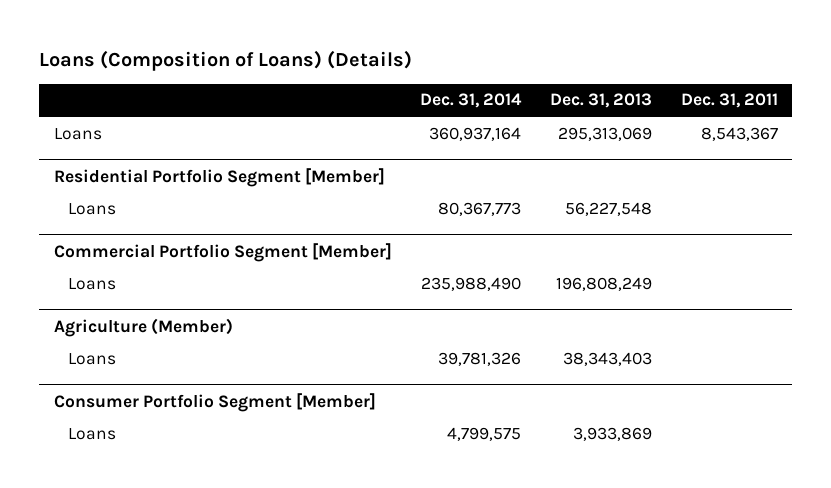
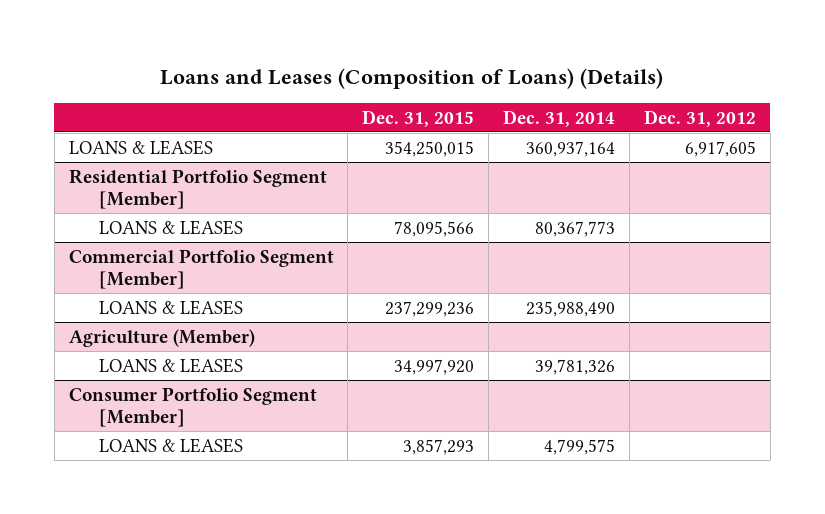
[39,50,413,72] Loans (Composition of Loans) (Details) -> [160,67,664,89] Loans and Leases (Composition of Loans) (Details)
[549,93,652,109] Dec. 31, 2013 -> none
[680,93,778,109] Dec. 31, 2011 -> none
none -> [362,109,475,127] Dec. 31, 2015
none -> [643,109,756,127] Dec. 31, 2012
[53,127,102,140] Loans -> [68,139,213,155] LOANS & LEASES
[68,202,117,215] Loans -> [99,219,244,235] LOANS & LEASES
[68,277,117,290] Loans -> [99,299,244,315] LOANS & LEASES
[68,352,117,365] Loans -> [99,357,244,373] LOANS & LEASES
[68,427,117,440] Loans -> [99,437,244,453] LOANS & LEASES

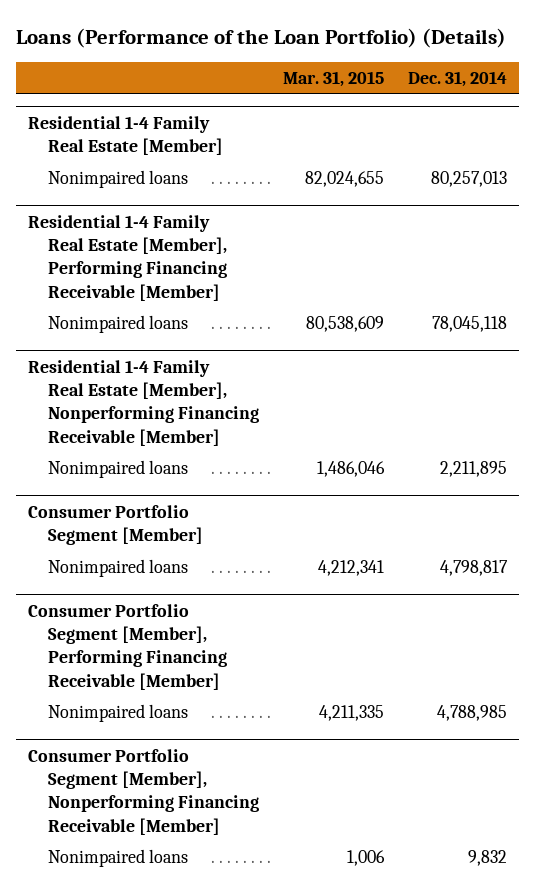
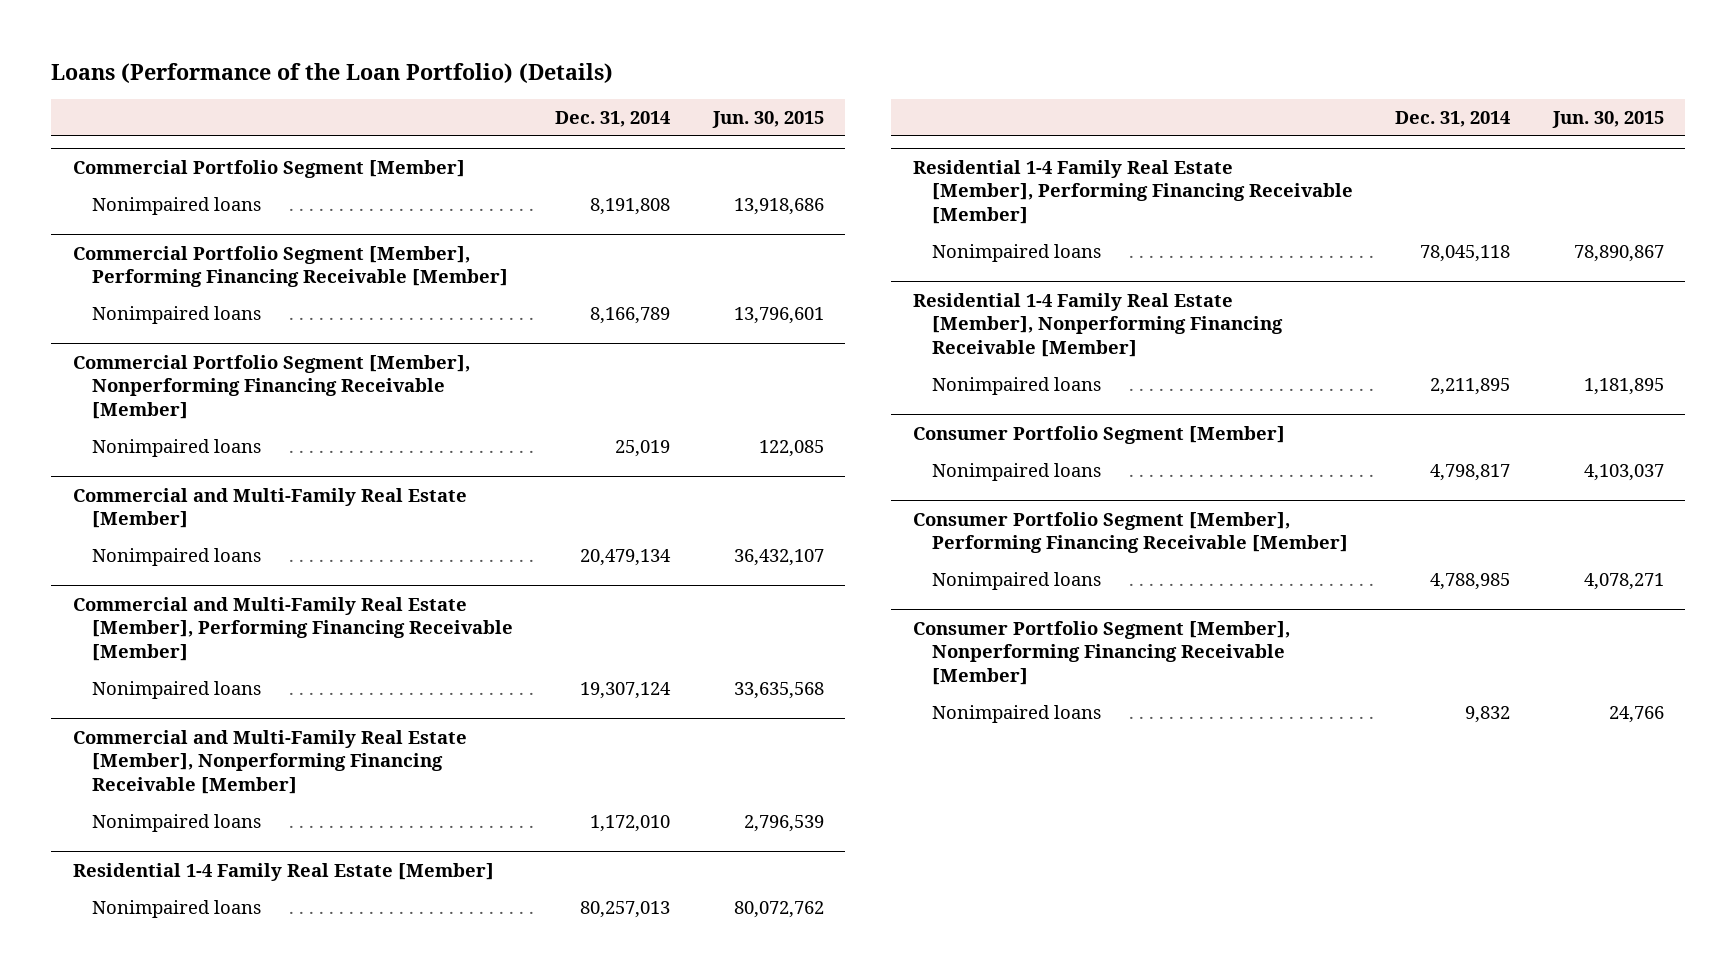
[282,70,384,87] Mar. 31, 2015 -> none
none -> [711,110,824,128] Jun. 30, 2015
none -> [72,159,465,178] Commercial Portfolio Segment [Member]
none -> [91,197,261,216] Nonimpaired loans
none -> [72,245,508,288] Commercial Portfolio Segment [Member], Performing Financing Receivable [Member]
none -> [91,306,261,325] Nonimpaired loans
none -> [72,354,470,419] Commercial Portfolio Segment [Member], Nonperforming Financing Receivable [Member]
none -> [91,439,261,458] Nonimpaired loans
none -> [72,487,467,529] Commercial and Multi-Family Real Estate [Member]
none -> [91,548,261,567] Nonimpaired loans
none -> [72,596,513,661] Commercial and Multi-Family Real Estate [Member], Performing Financing Receivable [Member]
none -> [91,681,261,700] Nonimpaired loans
none -> [72,729,467,794] Commercial and Multi-Family Real Estate [Member], Nonperforming Financing Receivable [Member]
none -> [91,814,261,833] Nonimpaired loans

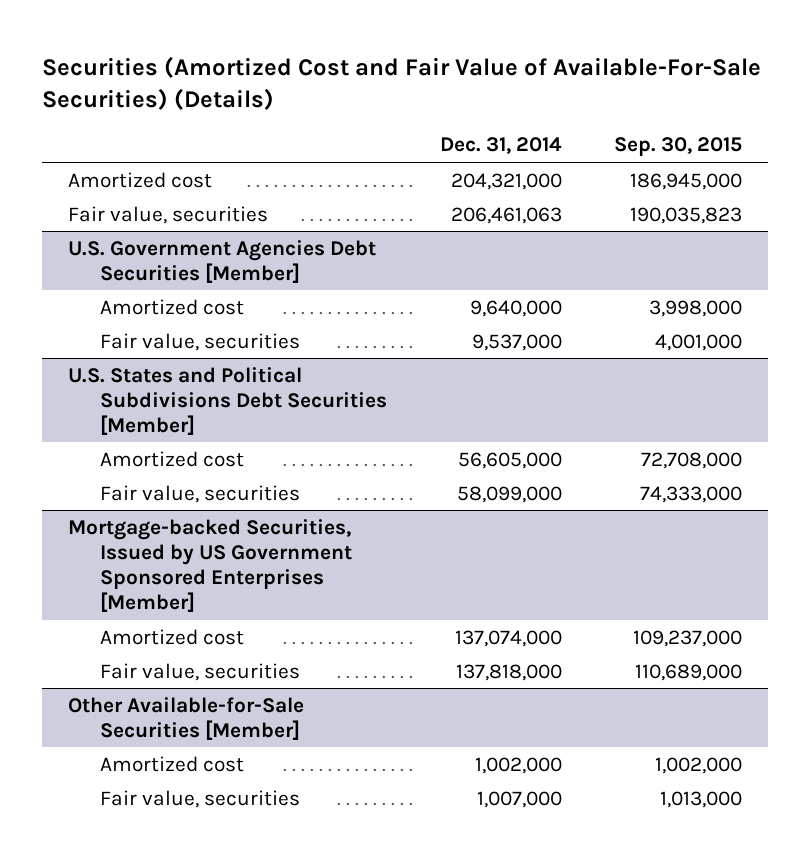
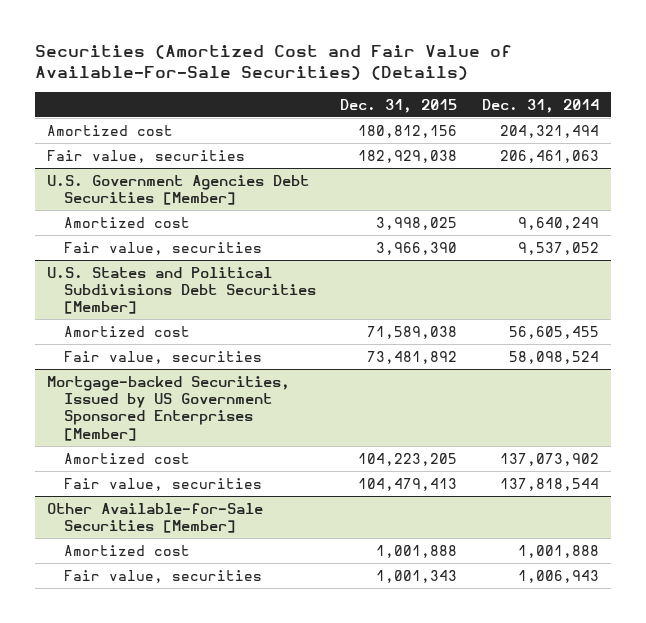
[614,137,743,157] Sep. 30, 2015 -> none
none -> [340,98,458,113] Dec. 31, 2015
[450,172,562,190] 204,321,000 -> [499,124,599,138] 204,321,494
[469,299,562,317] 9,640,000 -> [517,216,599,230] 9,640,249
[471,333,562,351] 9,537,000 -> [517,241,599,255] 9,537,052
[457,451,562,469] 56,605,000 -> [508,325,599,339] 56,605,455
[456,485,562,503] 58,099,000 -> [508,350,599,364] 58,098,524
[454,629,562,647] 137,074,000 -> [499,452,599,466] 137,073,902
[455,663,562,681] 137,818,000 -> [499,477,599,491] 137,818,544
[474,756,562,774] 1,002,000 -> [517,544,599,558] 1,001,888
[476,790,562,808] 1,007,000 -> [517,569,599,583] 1,006,943

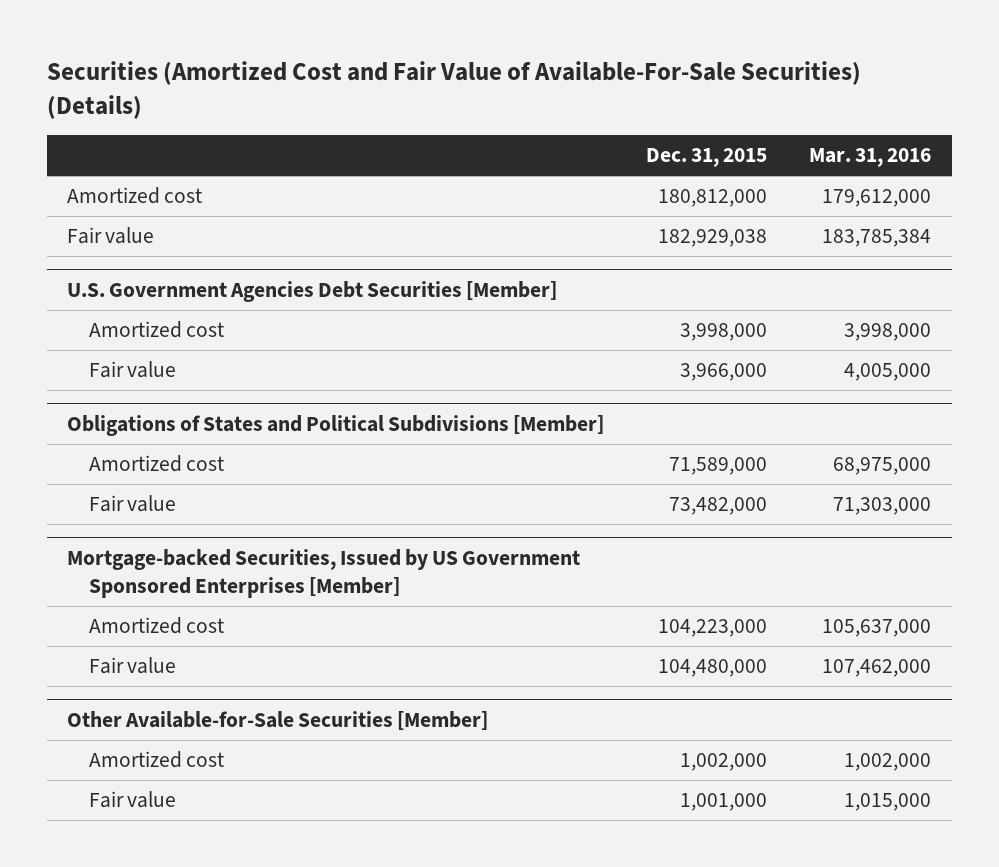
[481,98,599,113] Dec. 31, 2014 -> none
none -> [809,148,932,168] Mar. 31, 2016
[358,124,458,138] 180,812,156 -> [658,189,768,208] 180,812,000
[46,149,245,163] Fair value, securities -> [67,227,155,245] Fair value
[376,216,458,230] 3,998,025 -> [680,323,768,342] 3,998,000
[64,241,263,255] Fair value, securities -> [89,361,177,379] Fair value
[376,241,458,255] 3,966,390 -> [680,363,768,382] 3,966,000
[46,266,317,315] U.S. States and Political Subdivisions Debt Securities [Member] -> [67,414,605,436] Obligations of States and Political Subdivisions [Member]
[367,325,458,339] 71,589,038 -> [669,457,768,476] 71,589,000
[64,350,263,364] Fair value, securities -> [89,495,177,513] Fair value
[367,350,458,364] 73,481,892 -> [669,497,768,516] 73,482,000
[358,452,458,466] 104,223,205 -> [658,619,768,638] 104,223,000
[64,477,263,491] Fair value, securities -> [89,657,177,675] Fair value
[358,477,458,491] 104,479,413 -> [658,659,768,678] 104,480,000
[376,544,458,558] 1,001,888 -> [680,753,768,772] 1,002,000
[64,569,263,583] Fair value, securities -> [89,791,177,809] Fair value
[376,569,458,583] 1,001,343 -> [680,793,768,812] 1,001,000

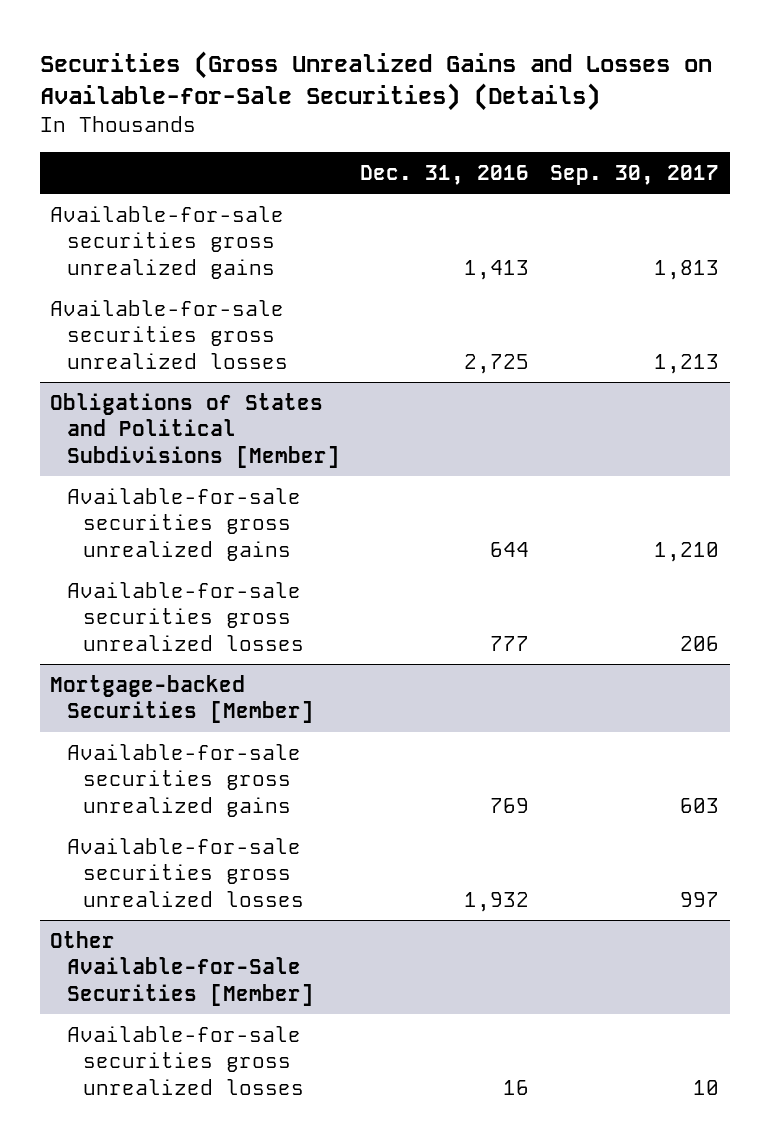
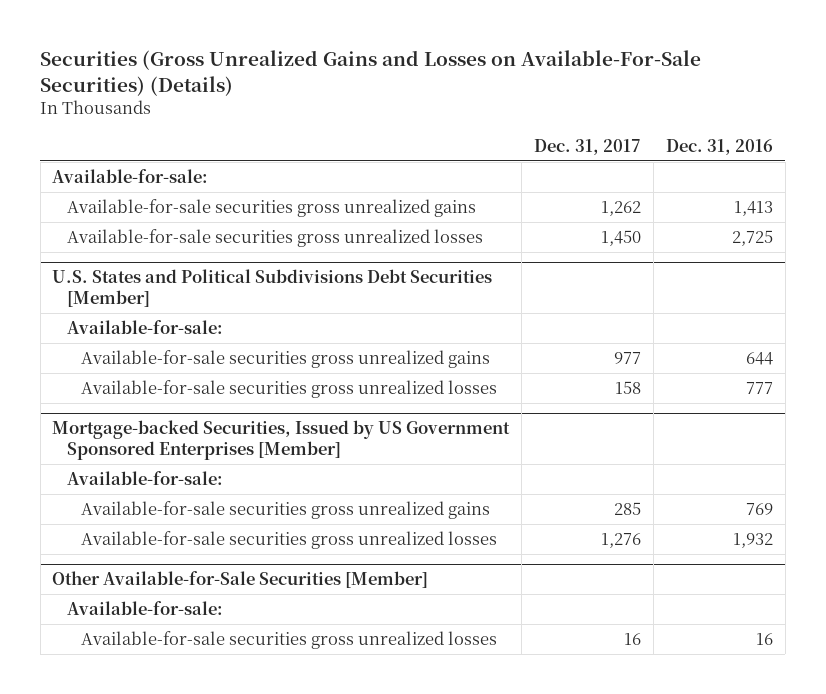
[39,50,712,111] Securities (Gross Unrealized Gains and Losses on Available-for-Sale Securities) (Details) -> [40,49,702,96] Securities (Gross Unrealized Gains and Losses on Available-For-Sale Securities) (Details)
[550,164,720,185] Sep. 30, 2017 -> none
none -> [534,138,642,155] Dec. 31, 2017
none -> [52,168,209,183] Available-for-sale:
[50,392,340,469] Obligations of States and Political Subdivisions [Member] -> [52,269,493,308] U.S. States and Political Subdivisions Debt Securities [Member]
none -> [66,319,223,334] Available-for-sale:
[50,674,314,724] Mortgage-backed Securities [Member] -> [52,420,511,461] Mortgage-backed Securities, Issued by US Government Sponsored Enterprises [Member]
none -> [66,470,223,485] Available-for-sale:
none -> [66,600,223,615] Available-for-sale:

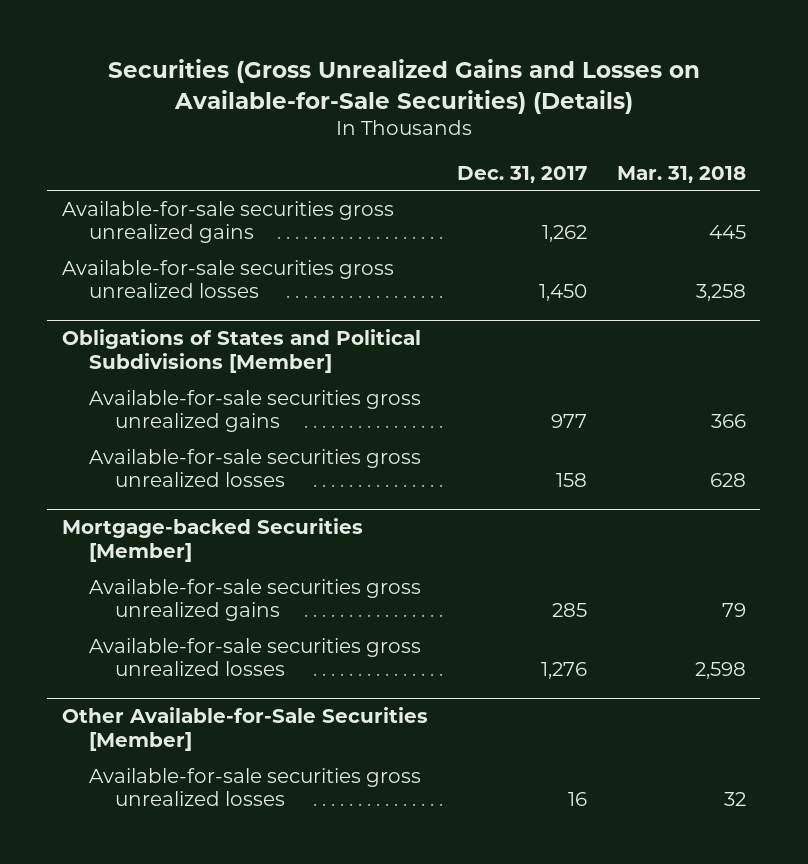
[40,49,702,96] Securities (Gross Unrealized Gains and Losses on Available-For-Sale Securities) (Details) -> [107,58,700,114] Securities (Gross Unrealized Gains and Losses on Available-for-Sale Securities) (Details)
[666,138,774,155] Dec. 31, 2016 -> none
none -> [616,165,746,183] Mar. 31, 2018
[52,168,209,183] Available-for-sale: -> none
[66,319,223,334] Available-for-sale: -> none
[52,269,493,308] U.S. States and Political Subdivisions Debt Securities [Member] -> [61,329,421,374] Obligations of States and Political Subdivisions [Member]
[66,470,223,485] Available-for-sale: -> none
[52,420,511,461] Mortgage-backed Securities, Issued by US Government Sponsored Enterprises [Member] -> [61,518,363,563] Mortgage-backed Securities [Member]
[66,600,223,615] Available-for-sale: -> none

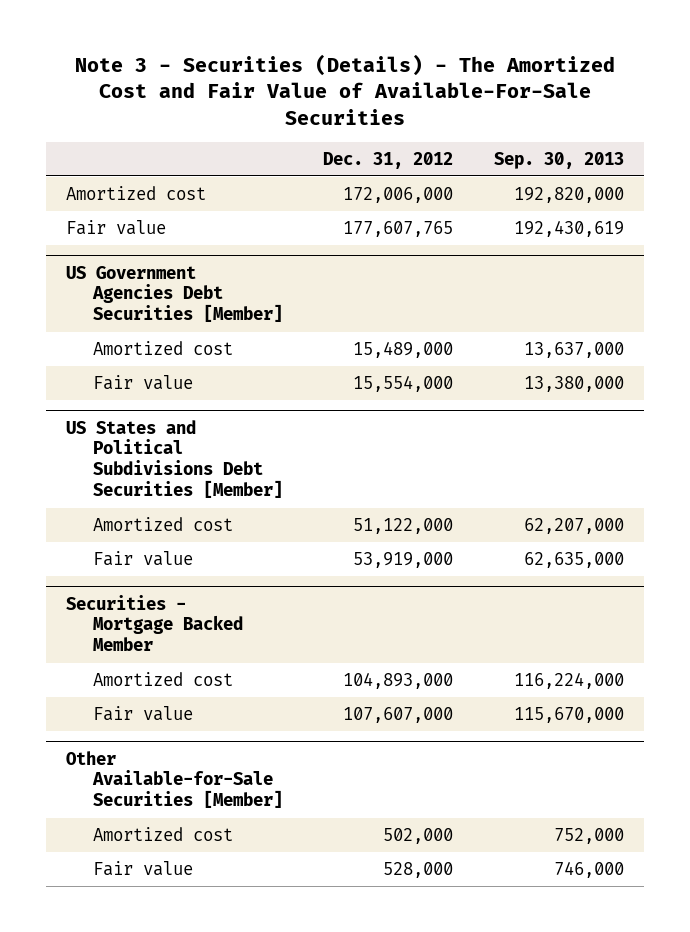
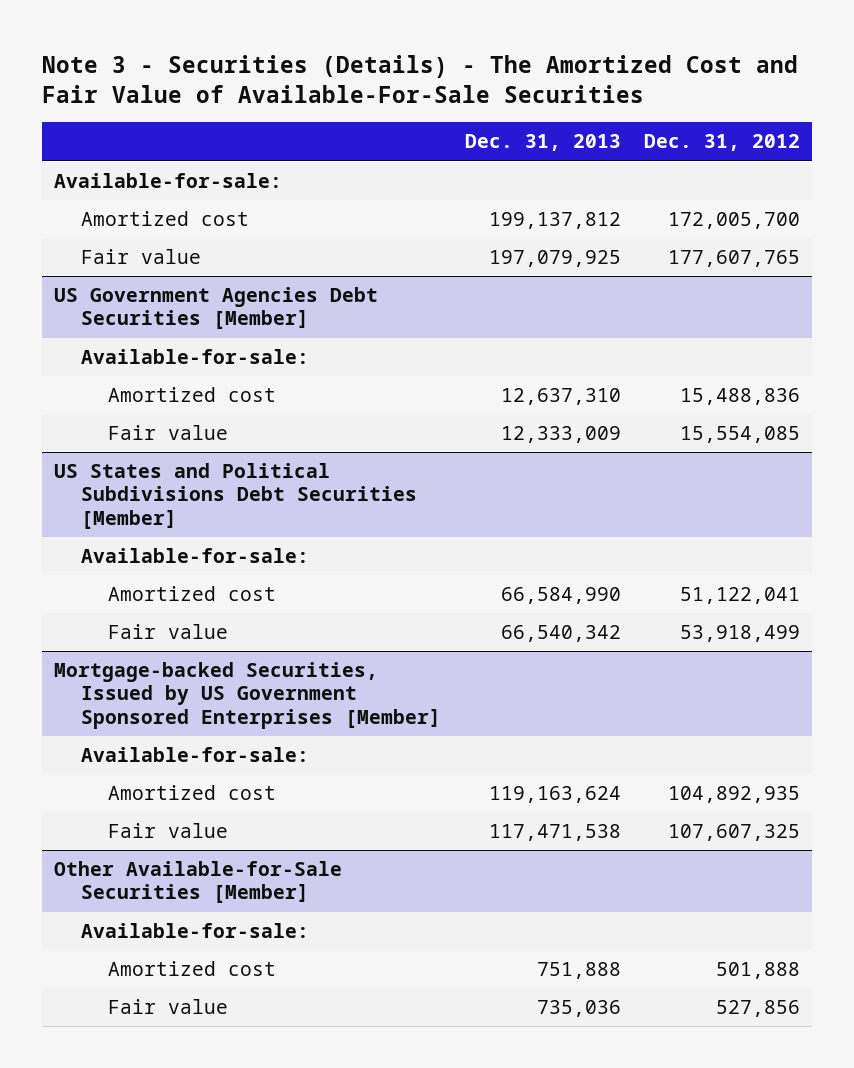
[493,151,624,169] Sep. 30, 2013 -> none
none -> [464,134,621,152] Dec. 31, 2013
none -> [54,173,283,189] Available-for-sale:
[343,187,454,204] 172,006,000 -> [668,212,801,230] 172,005,700
none -> [80,349,309,365] Available-for-sale:
[353,341,454,359] 15,489,000 -> [680,388,801,406] 15,488,836
[353,375,454,393] 15,554,000 -> [680,426,801,444] 15,554,085
[65,594,243,652] Securities - Mortgage Backed Member -> none
none -> [80,548,309,564] Available-for-sale:
[353,518,454,535] 51,122,000 -> [680,587,801,605] 51,122,041
[353,552,454,569] 53,919,000 -> [680,625,801,643] 53,918,499
none -> [54,662,441,729] Mortgage-backed Securities, Issued by US Government Sponsored Enterprises [Member]
none -> [80,747,309,763] Available-for-sale:
[343,672,454,690] 104,893,000 -> [668,786,801,804] 104,892,935
[343,707,454,724] 107,607,000 -> [668,824,801,842] 107,607,325
none -> [80,923,309,939] Available-for-sale:
[383,828,454,845] 502,000 -> [716,962,801,980] 501,888
[383,862,454,879] 528,000 -> [716,1000,801,1018] 527,856

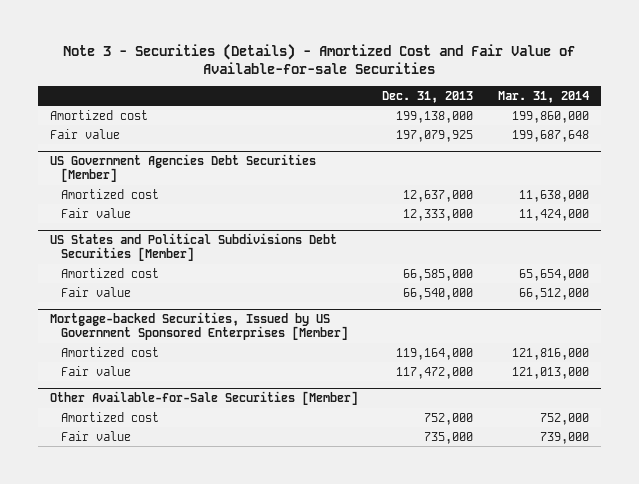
[42,54,799,103] Note 3 - Securities (Details) - The Amortized Cost and Fair Value of Available-For-Sale Securities -> [63,44,576,75] Note 3 - Securities (Details) - Amortized Cost and Fair Value of Available-for-sale Securities
[644,134,801,152] Dec. 31, 2012 -> none
none -> [497,90,589,103] Mar. 31, 2014
[54,173,283,189] Available-for-sale: -> none
[488,212,621,230] 199,137,812 -> [396,110,474,123] 199,138,000
[80,349,309,365] Available-for-sale: -> none
[500,388,621,406] 12,637,310 -> [403,189,474,202] 12,637,000
[500,426,621,444] 12,333,009 -> [403,208,474,221] 12,333,000
[80,548,309,564] Available-for-sale: -> none
[500,587,621,605] 66,584,990 -> [403,268,474,281] 66,585,000
[500,625,621,643] 66,540,342 -> [403,287,474,300] 66,540,000
[80,747,309,763] Available-for-sale: -> none
[488,786,621,804] 119,163,624 -> [396,347,474,360] 119,164,000
[488,824,621,842] 117,471,538 -> [396,366,474,379] 117,472,000
[80,923,309,939] Available-for-sale: -> none
[536,962,621,980] 751,888 -> [424,412,474,425] 752,000
[536,1000,621,1018] 735,036 -> [424,431,474,444] 735,000

